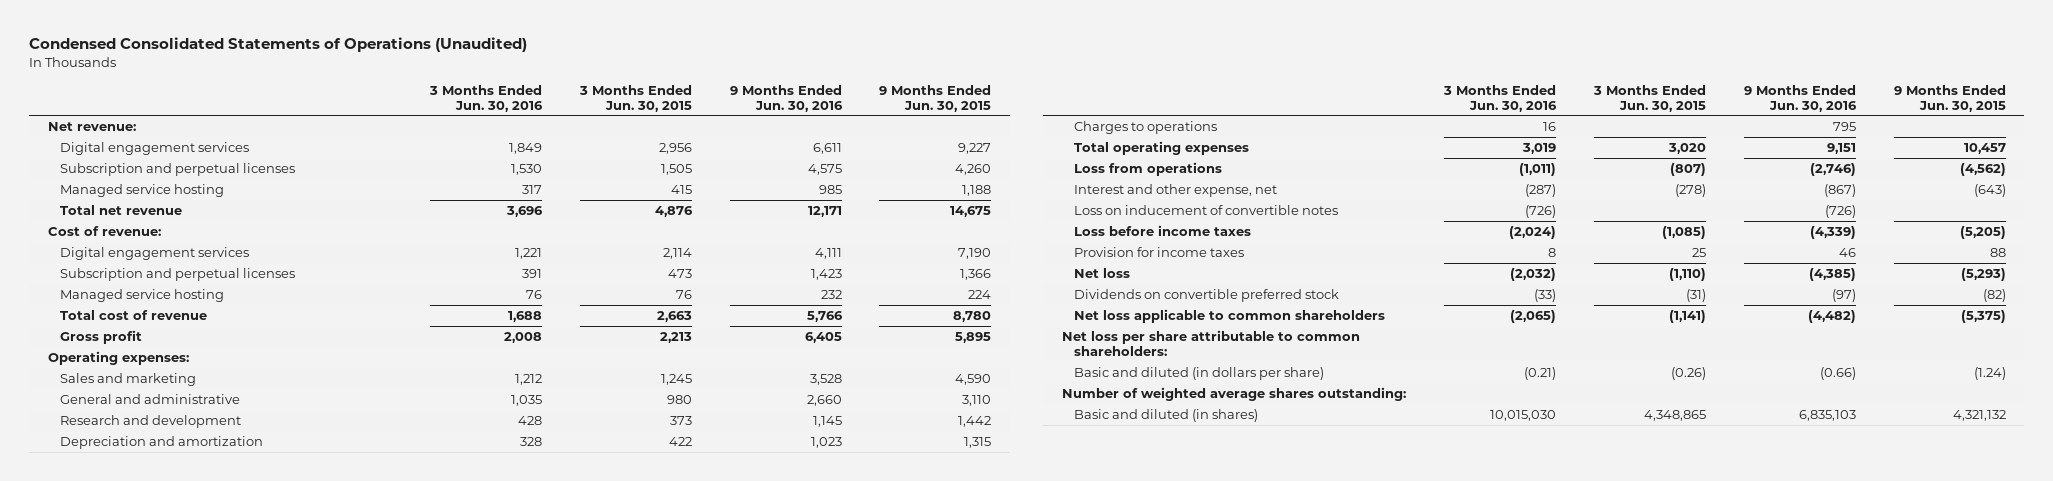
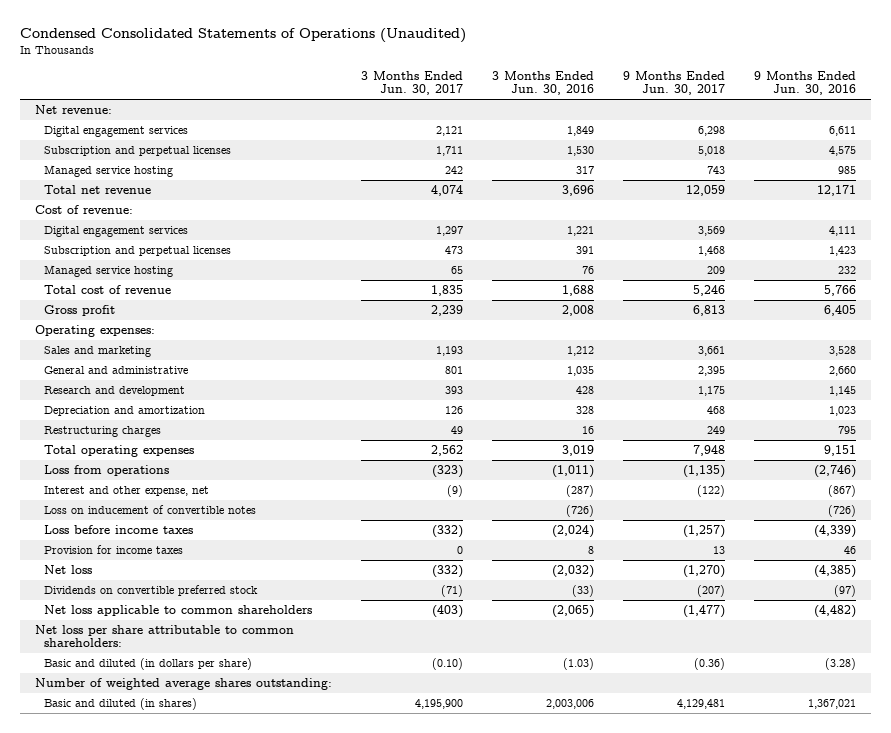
[578,84,692,112] 3 Months Ended Jun. 30, 2015 -> none
[879,84,992,112] 9 Months Ended Jun. 30, 2015 -> none
none -> [360,70,463,96] 3 Months Ended Jun. 30, 2017
none -> [623,70,726,96] 9 Months Ended Jun. 30, 2017
[1073,120,1217,134] Charges to operations -> [44,425,162,437] Restructuring charges
[1523,366,1556,380] (0.21) -> [563,657,595,670] (1.03)
[1819,366,1856,380] (0.66) -> [825,657,857,670] (3.28)
[1489,409,1556,421] 10,015,030 -> [546,698,595,709] 2,003,006
[1798,409,1856,421] 6,835,103 -> [808,698,857,709] 1,367,021

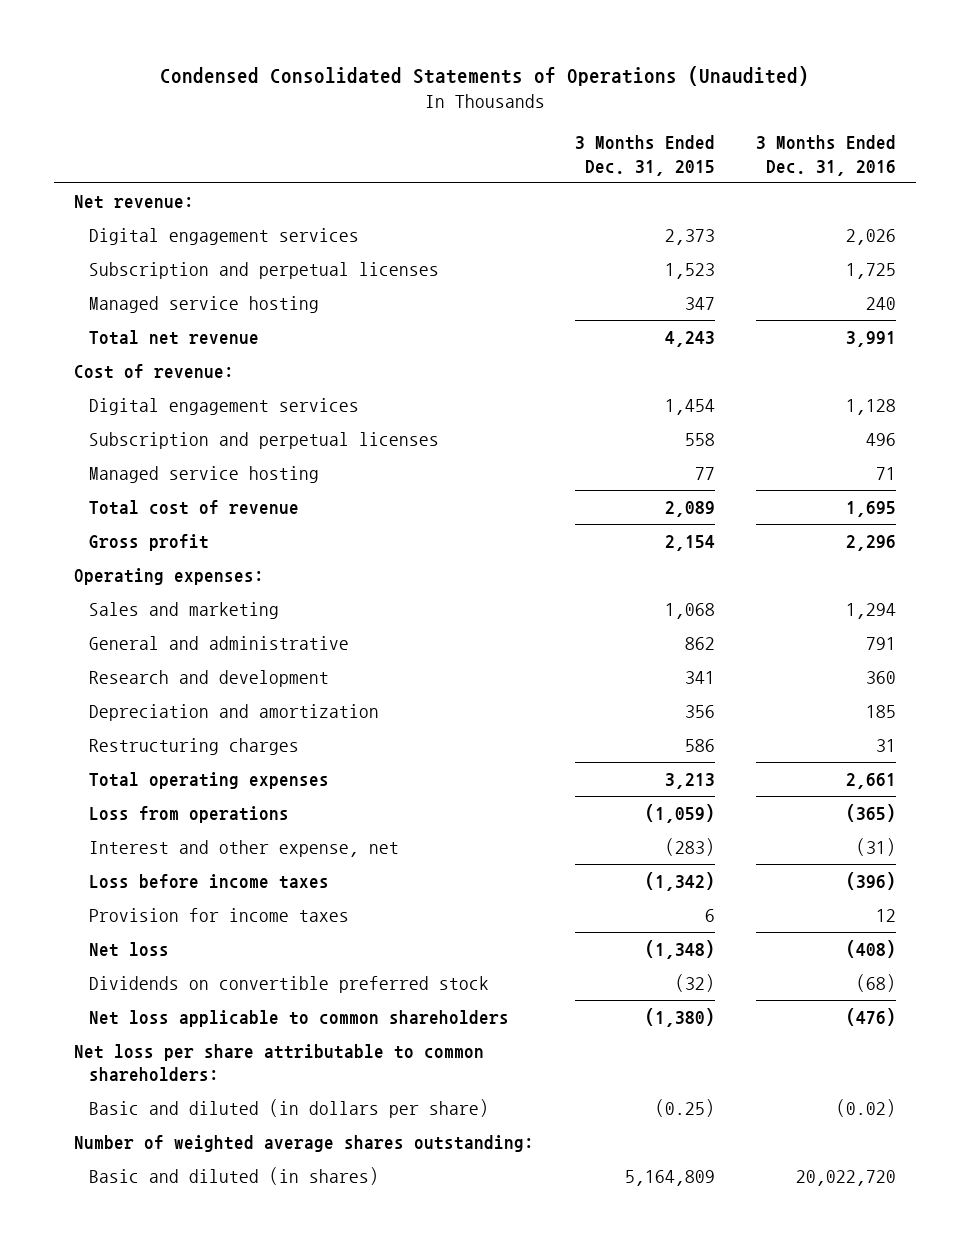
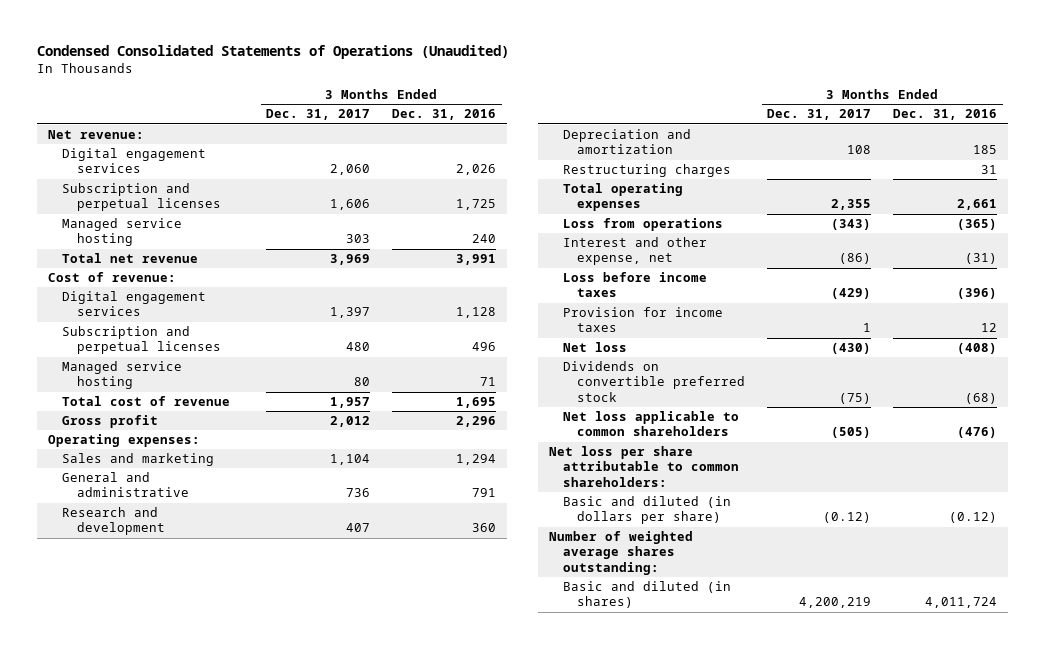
[574,135,715,176] 3 Months Ended Dec. 31, 2015 -> none
none -> [266,109,371,121] Dec. 31, 2017
[835,1098,896,1117] (0.02) -> [949,512,998,524] (0.12)
[795,1169,896,1186] 20,022,720 -> [925,597,998,609] 4,011,724

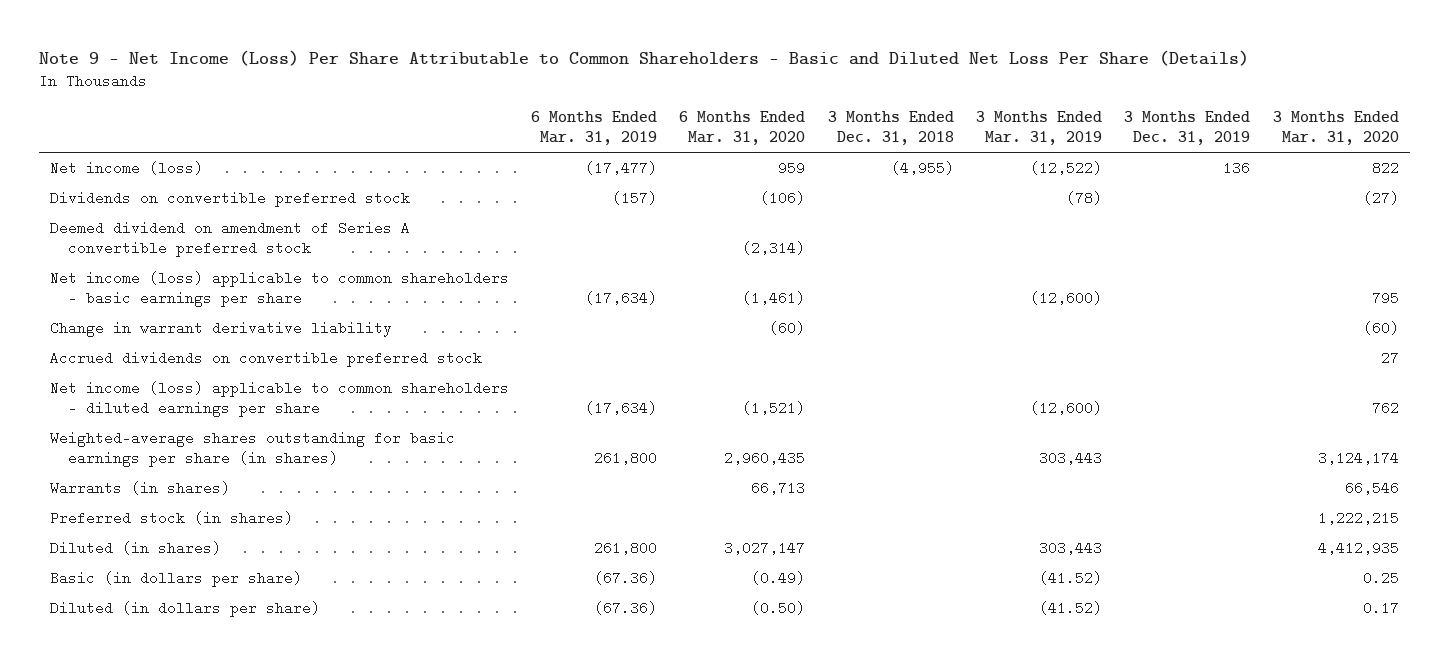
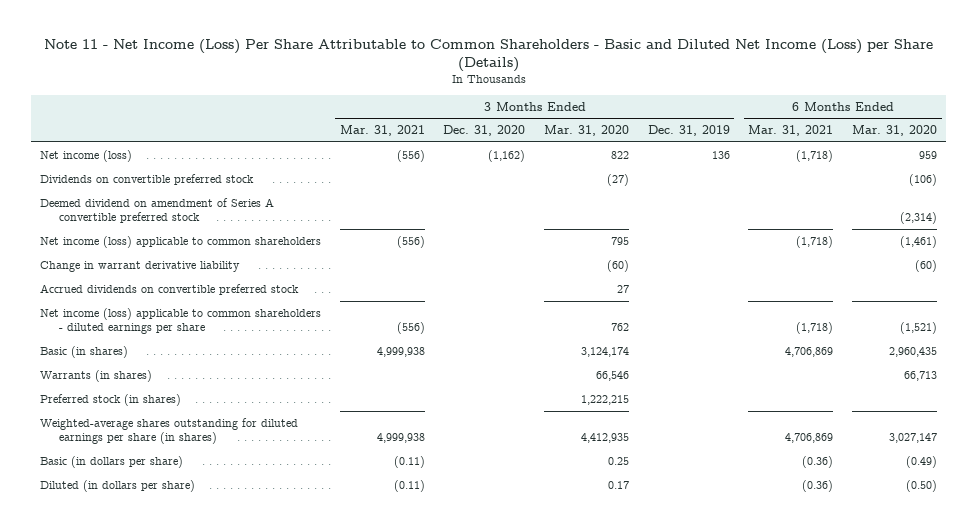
[38,50,1249,67] Note 9 - Net Income (Loss) Per Share Attributable to Common Shareholders - Basic and Diluted Net Loss Per Share (Details) -> [43,39,933,73] Note 11 - Net Income (Loss) Per Share Attributable to Common Shareholders - Basic and Diluted Net Income (Loss) per Share (Details)
[531,111,658,146] 6 Months Ended Mar. 31, 2019 -> none
[827,111,954,146] 3 Months Ended Dec. 31, 2018 -> none
[975,111,1102,146] 3 Months Ended Mar. 31, 2019 -> none
none -> [339,125,425,137] Mar. 31, 2021
none -> [443,125,526,137] Dec. 31, 2020
none -> [748,125,834,137] Mar. 31, 2021
[49,270,509,307] Net income (loss) applicable to common shareholders - basic earnings per share -> [40,235,322,248] Net income (loss) applicable to common shareholders
[49,430,455,467] Weighted-average shares outstanding for basic earnings per share (in shares) -> [40,345,129,358] Basic (in shares)
[49,540,221,555] Diluted (in shares) -> [40,417,299,445] Weighted-average shares outstanding for diluted earnings per share (in shares)

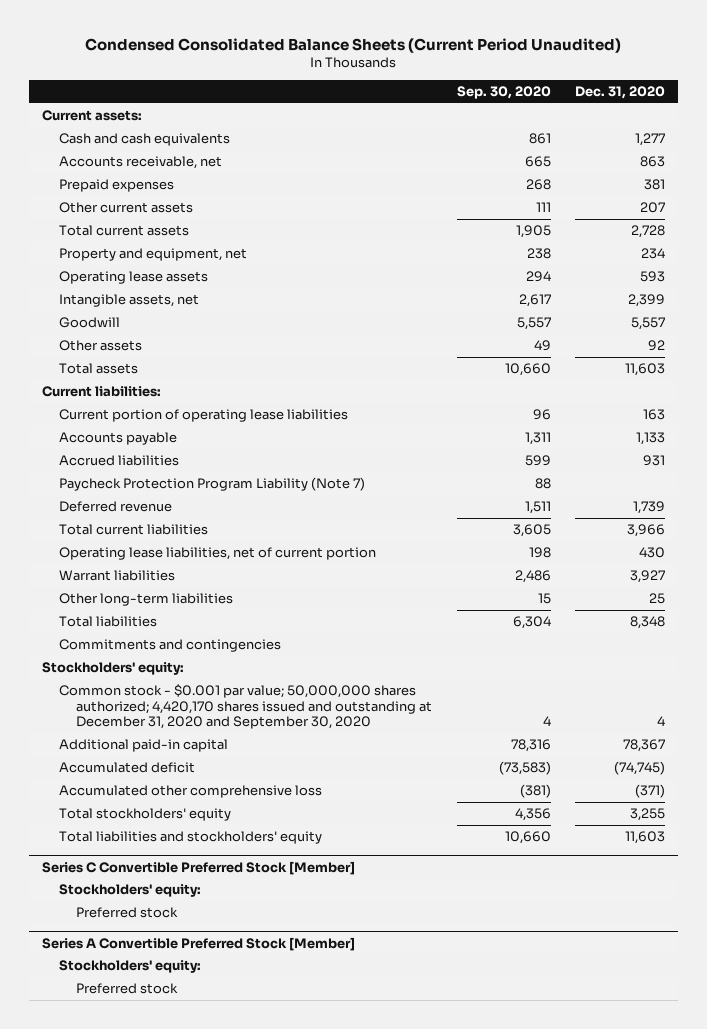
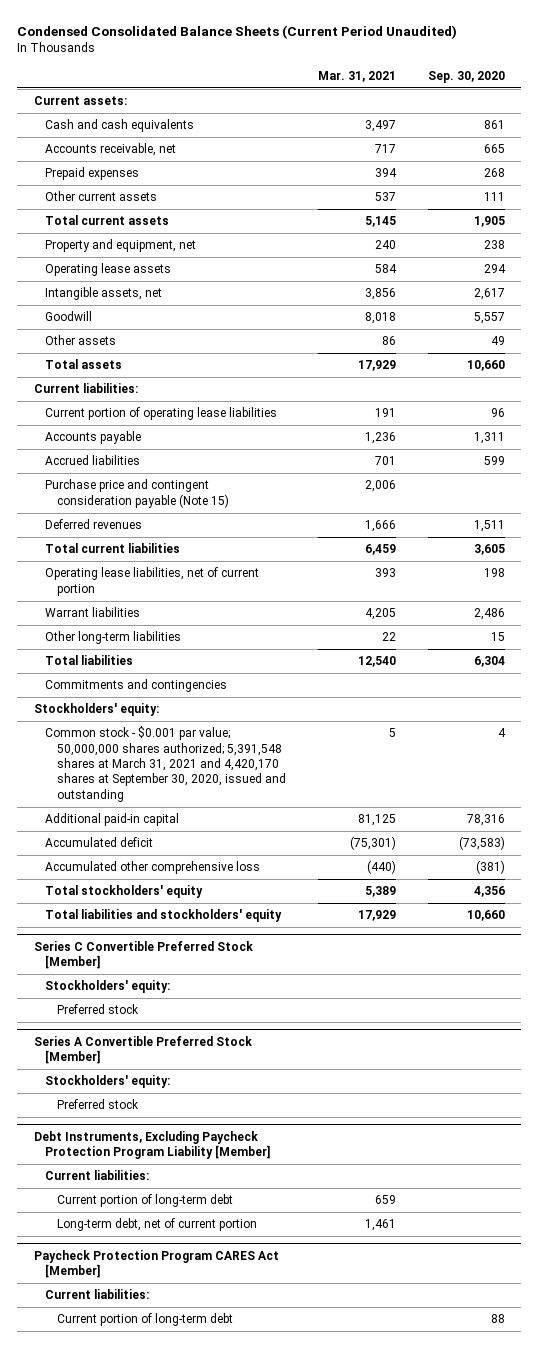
[575,86,666,100] Dec. 31, 2020 -> none
none -> [317,70,396,82] Mar. 31, 2021
[58,477,365,492] Paycheck Protection Program Liability (Note 7) -> none
none -> [45,479,229,508] Purchase price and contingent consideration payable (Note 15)
[58,501,172,513] Deferred revenue -> [45,519,143,530] Deferred revenues
[58,684,433,730] Common stock - $0.001 par value; 50,000,000 shares authorized; 4,420,170 shares issued and outstanding at December 31, 2020 and September 30, 2020 -> [45,726,286,802] Common stock - $0.001 par value; 50,000,000 shares authorized; 5,391,548 shares at March 31, 2021 and 4,420,170 shares at September 30, 2020, issued and outstanding
none -> [33,1131,271,1160] Debt Instruments, Excluding Paycheck Protection Program Liability [Member]
none -> [45,1170,150,1181] Current liabilities:
none -> [56,1194,233,1208] Current portion of long-term debt
none -> [56,1218,257,1232] Long-term debt, net of current portion
none -> [33,1250,279,1279] Paycheck Protection Program CARES Act [Member]
none -> [45,1289,150,1300] Current liabilities:
none -> [56,1313,233,1327] Current portion of long-term debt

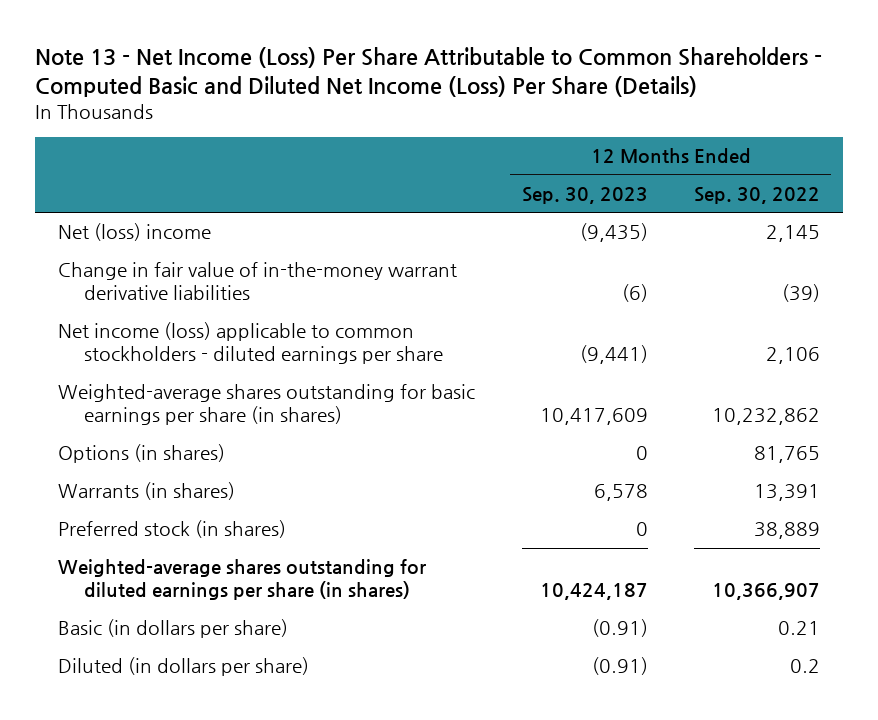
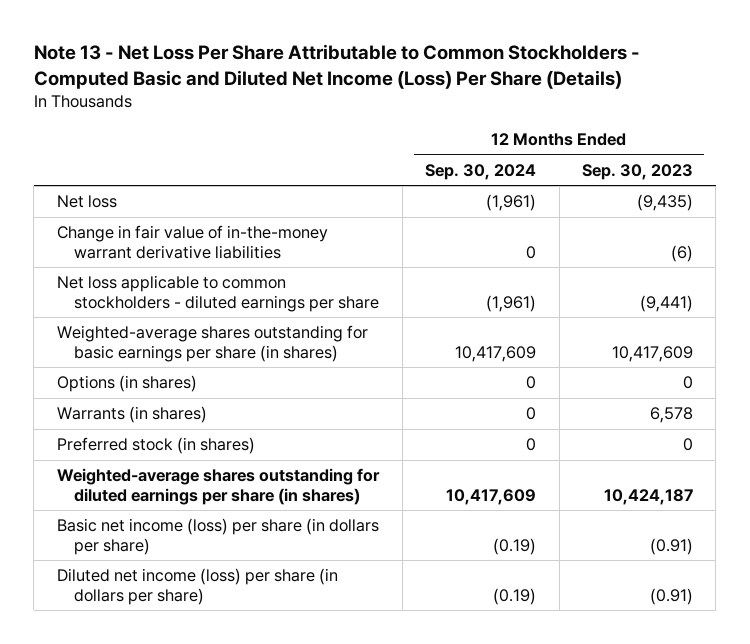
[35,47,823,98] Note 13 - Net Income (Loss) Per Share Attributable to Common Shareholders - Computed Basic and Diluted Net Income (Loss) Per Share (Details) -> [33,44,640,89] Note 13 - Net Loss Per Share Attributable to Common Stockholders - Computed Basic and Diluted Net Income (Loss) Per Share (Details)
[693,186,820,204] Sep. 30, 2022 -> none
none -> [425,163,537,180] Sep. 30, 2024
[58,223,212,242] Net (loss) income -> [56,195,117,209] Net loss
[58,322,444,365] Net income (loss) applicable to common stockholders - diluted earnings per share -> [56,275,380,312] Net loss applicable to common stockholders - diluted earnings per share
[58,619,289,639] Basic (in dollars per share) -> [56,518,379,555] Basic net income (loss) per share (in dollars per share)
[58,657,310,677] Diluted (in dollars per share) -> [56,568,338,605] Diluted net income (loss) per share (in dollars per share)

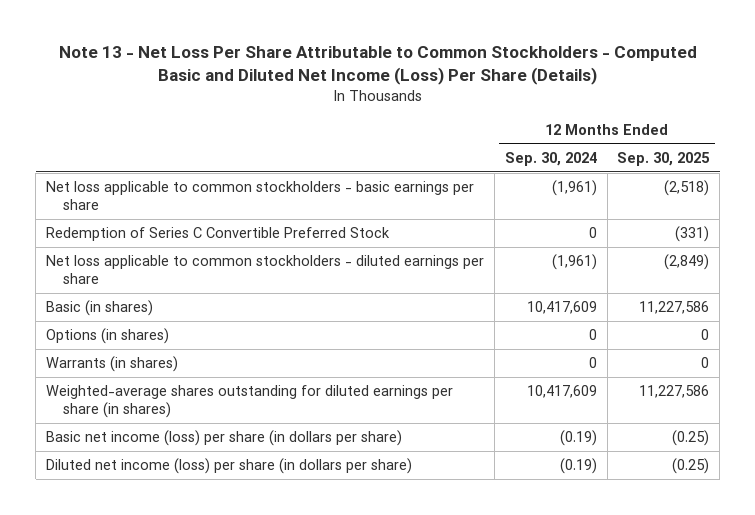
[581,163,693,180] Sep. 30, 2023 -> none
none -> [617,151,711,166] Sep. 30, 2025
[56,225,328,259] Change in fair value of in-the-money warrant derivative liabilities -> none
[56,195,117,209] Net loss -> [45,181,474,211] Net loss applicable to common stockholders - basic earnings per share
none -> [45,227,390,242] Redemption of Series C Convertible Preferred Stock
[56,325,368,362] Weighted-average shares outstanding for basic earnings per share (in shares) -> [45,300,153,317] Basic (in shares)
[56,437,255,455] Preferred stock (in shares) -> none

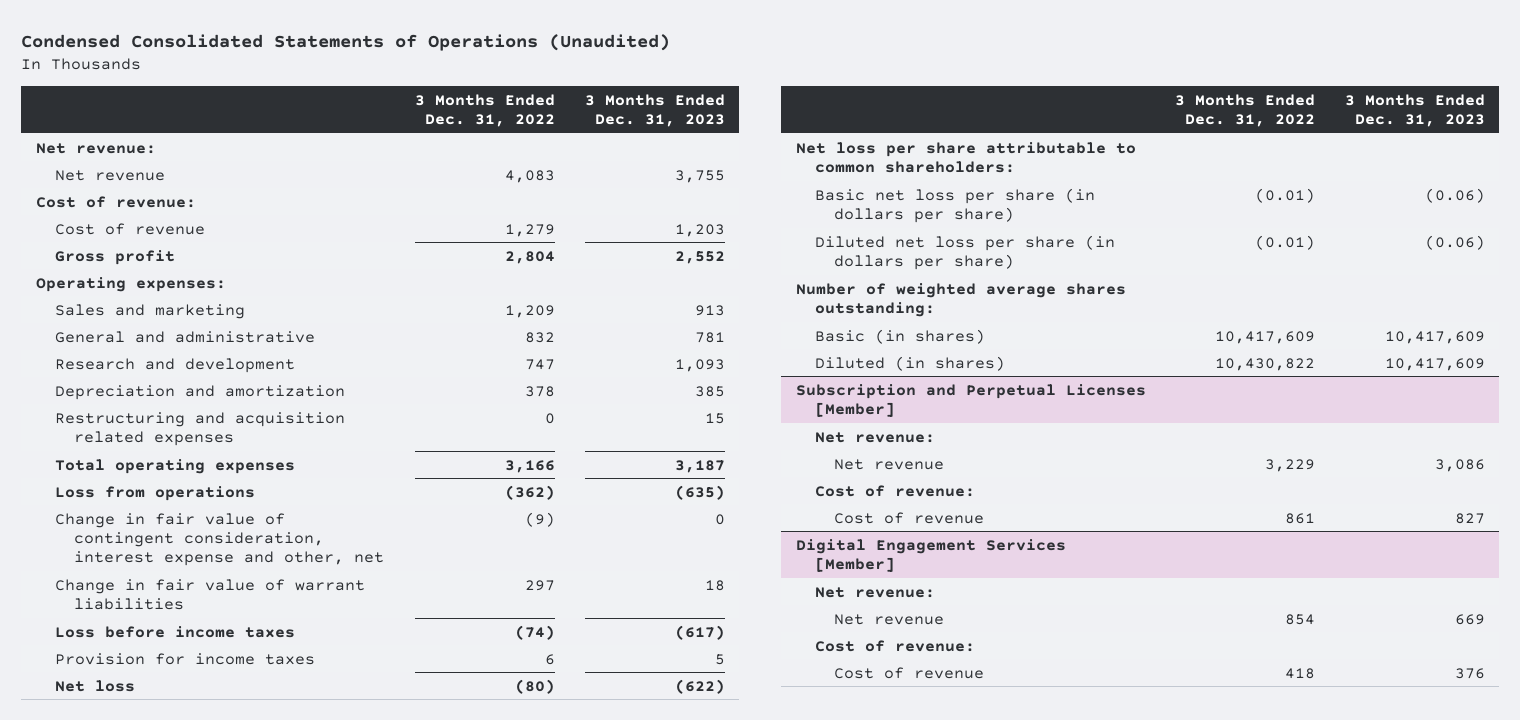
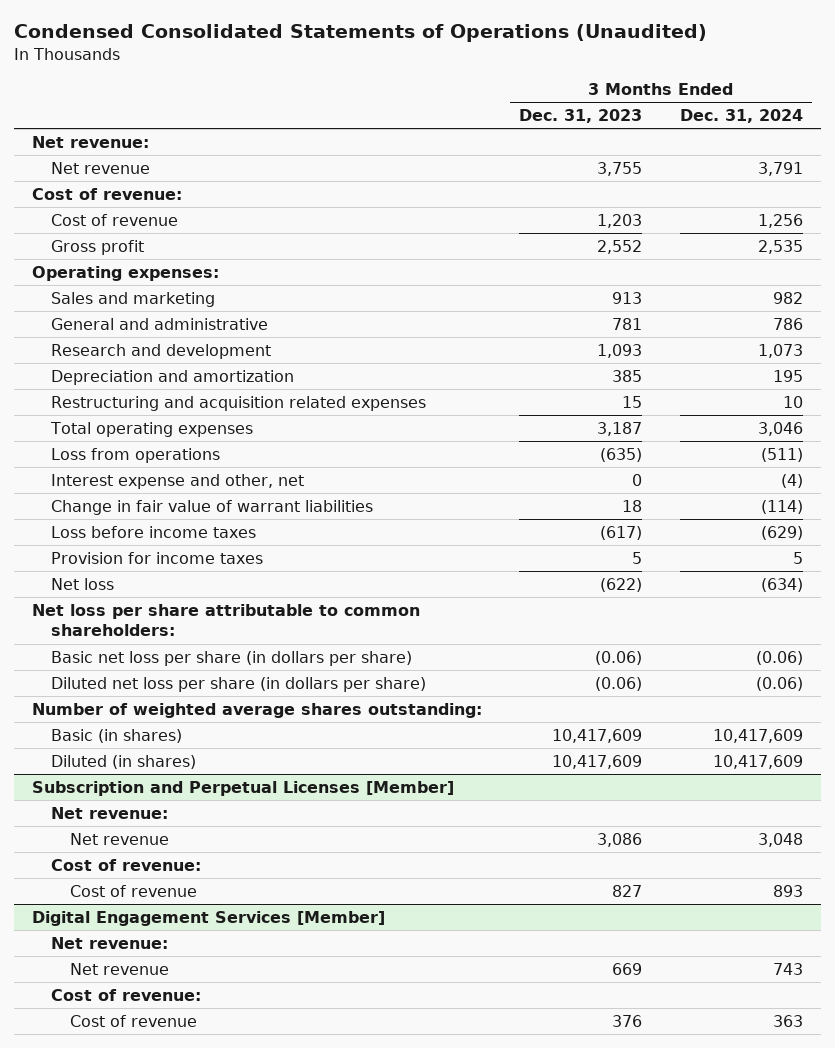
[415,93,556,127] 3 Months Ended Dec. 31, 2022 -> none
none -> [679,109,803,124] Dec. 31, 2024
[55,512,385,567] Change in fair value of contingent consideration, interest expense and other, net -> [51,473,305,489] Interest expense and other, net

